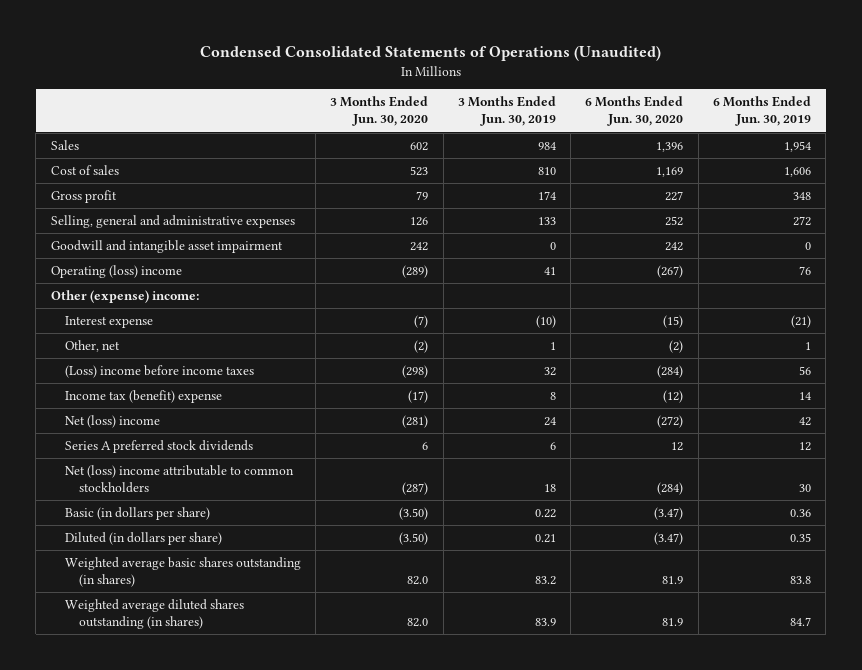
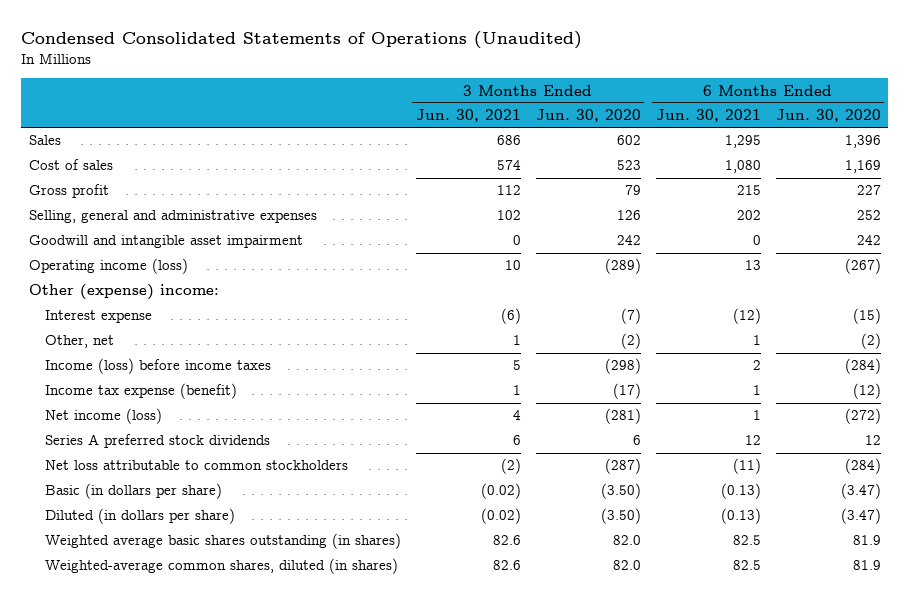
[457,96,556,127] 3 Months Ended Jun. 30, 2019 -> none
[712,96,811,127] 6 Months Ended Jun. 30, 2019 -> none
none -> [415,109,521,123] Jun. 30, 2021
none -> [655,109,761,123] Jun. 30, 2021
[50,264,182,278] Operating (loss) income -> [28,258,188,275] Operating income (loss)
[64,364,254,378] (Loss) income before income taxes -> [44,358,271,375] Income (loss) before income taxes
[64,389,222,403] Income tax (benefit) expense -> [44,383,237,400] Income tax expense (benefit)
[64,414,160,428] Net (loss) income -> [44,408,162,425] Net income (loss)
[64,464,294,494] Net (loss) income attributable to common stockholders -> [44,460,348,471] Net loss attributable to common stockholders
[64,598,244,630] Weighted average diluted shares outstanding (in shares) -> [44,558,398,575] Weighted-average common shares, diluted (in shares)

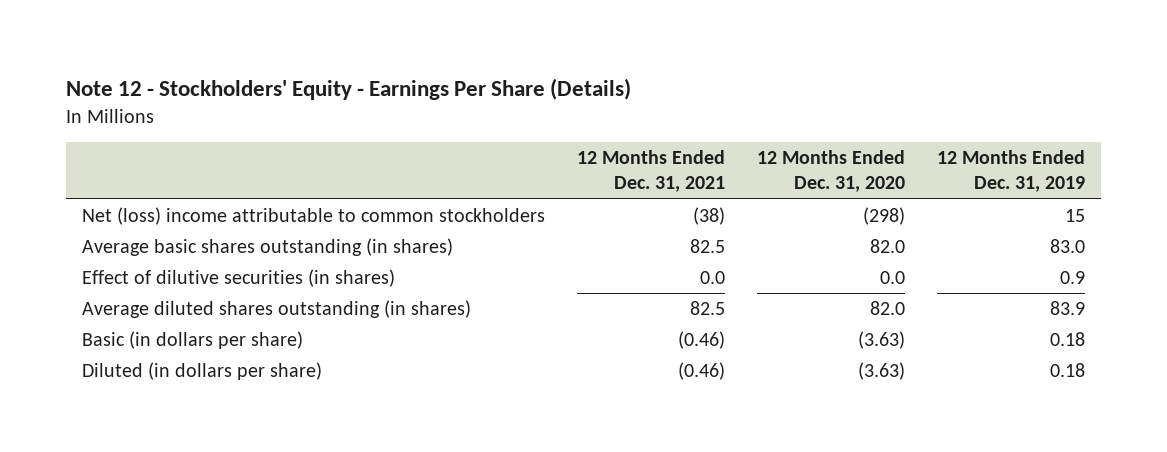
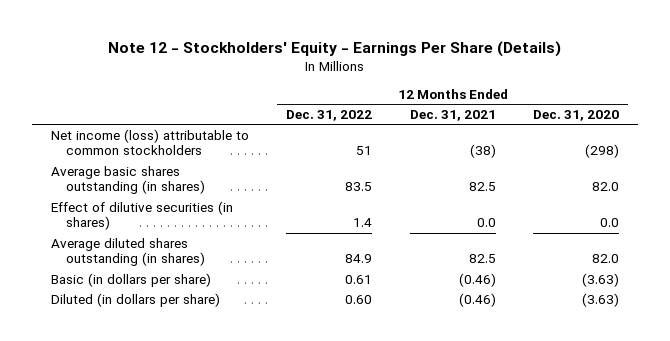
[937,150,1086,193] 12 Months Ended Dec. 31, 2019 -> none
none -> [286,109,373,121] Dec. 31, 2022
[82,206,546,225] Net (loss) income attributable to common stockholders -> [51,128,250,156] Net income (loss) attributable to common stockholders

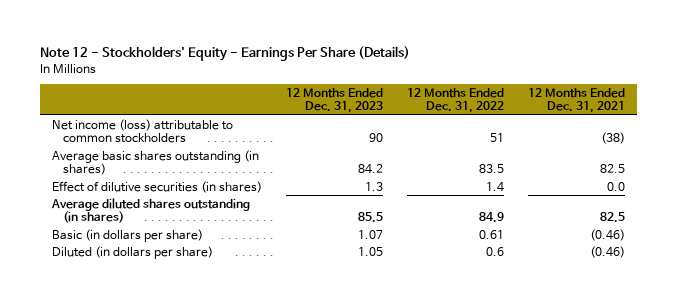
[533,109,620,121] Dec. 31, 2020 -> none
none -> [285,87,383,114] 12 Months Ended Dec. 31, 2023
[345,294,373,304] 0.60 -> [485,246,504,256] 0.6

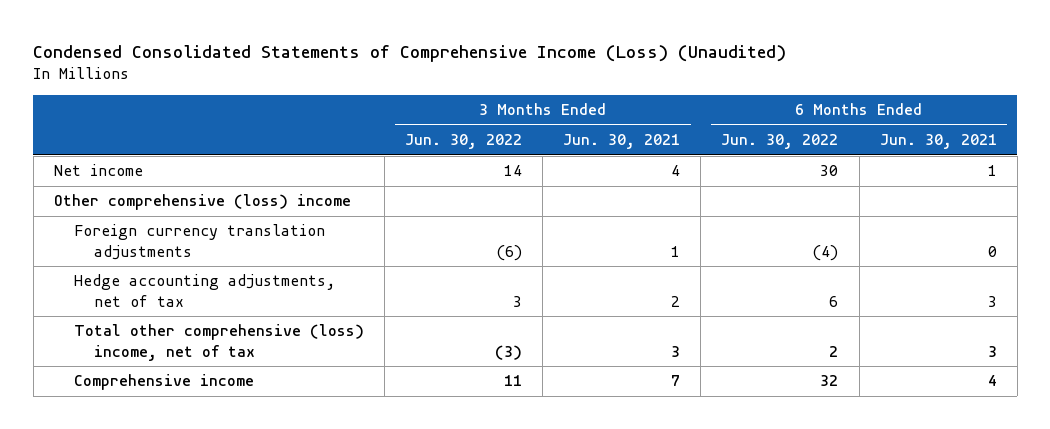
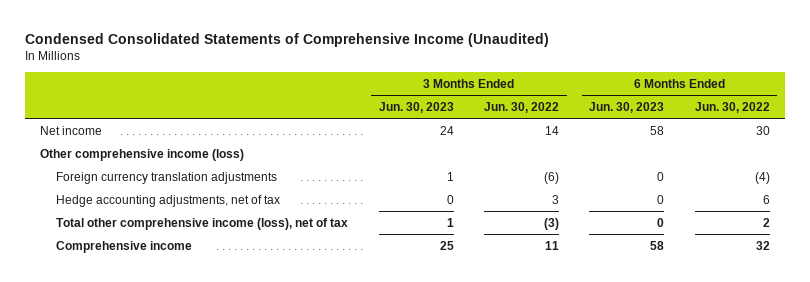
[33,44,787,62] Condensed Consolidated Statements of Comprehensive Income (Loss) (Unaudited) -> [24,32,549,47] Condensed Consolidated Statements of Comprehensive Income (Unaudited)
[563,134,681,150] Jun. 30, 2021 -> none
[879,134,997,150] Jun. 30, 2021 -> none
none -> [378,101,454,113] Jun. 30, 2023
none -> [589,101,665,113] Jun. 30, 2023
[53,194,351,211] Other comprehensive (loss) income -> [39,148,244,161] Other comprehensive income (loss)
[73,324,364,361] Total other comprehensive (loss) income, net of tax -> [56,217,349,230] Total other comprehensive income (loss), net of tax

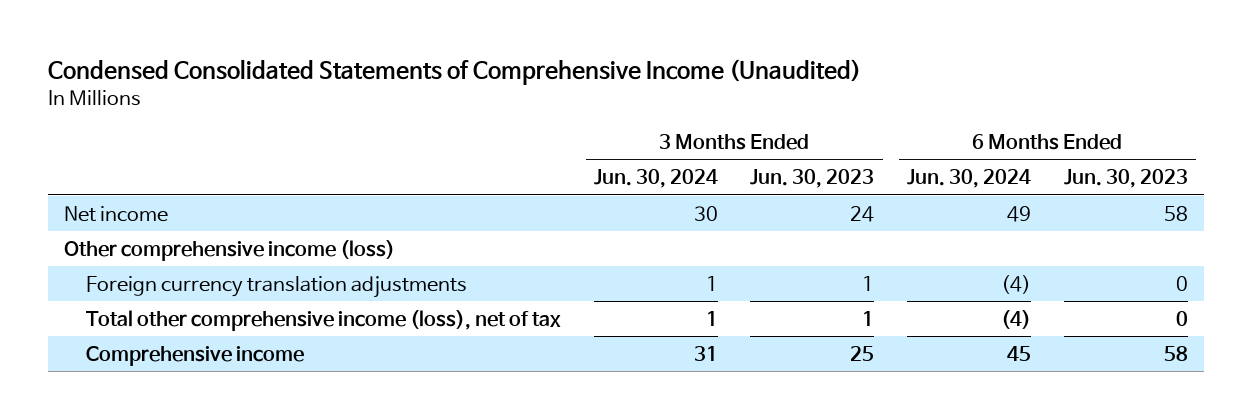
[483,101,559,113] Jun. 30, 2022 -> none
[694,101,770,113] Jun. 30, 2022 -> none
none -> [593,169,718,189] Jun. 30, 2024
none -> [906,169,1031,189] Jun. 30, 2024
[56,194,281,207] Hedge accounting adjustments, net of tax -> none

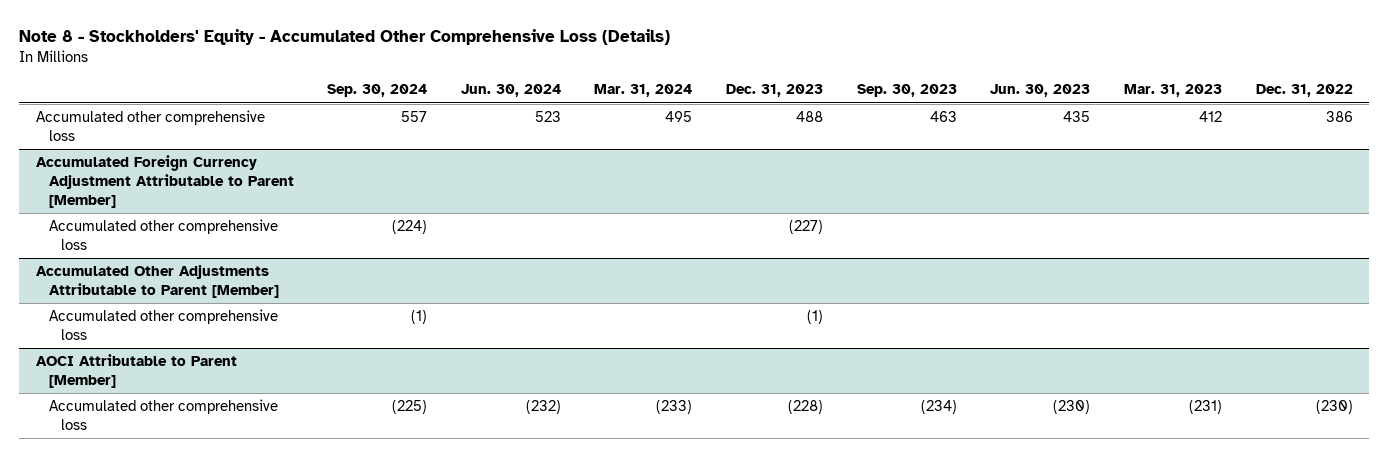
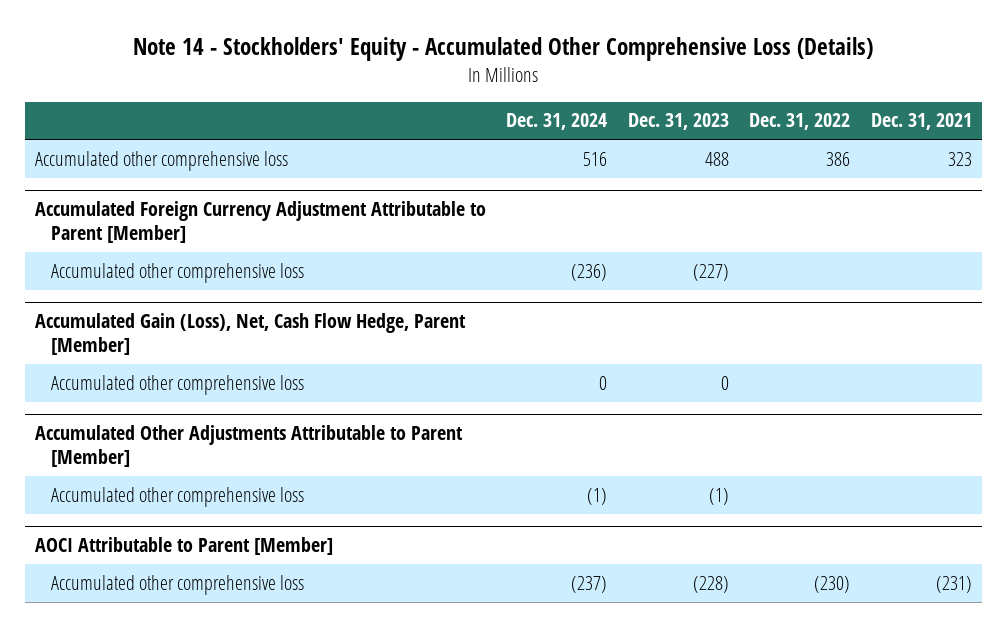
[19,28,671,45] Note 8 - Stockholders' Equity - Accumulated Other Comprehensive Loss (Details) -> [133,37,874,62] Note 14 - Stockholders' Equity - Accumulated Other Comprehensive Loss (Details)
[327,84,428,98] Sep. 30, 2024 -> none
[460,84,561,98] Jun. 30, 2024 -> none
[594,84,693,98] Mar. 31, 2024 -> none
[856,84,957,98] Sep. 30, 2023 -> none
[990,84,1091,98] Jun. 30, 2023 -> none
[1124,84,1223,98] Mar. 31, 2023 -> none
none -> [506,113,608,131] Dec. 31, 2024
none -> [870,113,972,131] Dec. 31, 2021
none -> [34,312,466,356] Accumulated Gain (Loss), Net, Cash Flow Hedge, Parent [Member]
none -> [51,374,305,395] Accumulated other comprehensive loss

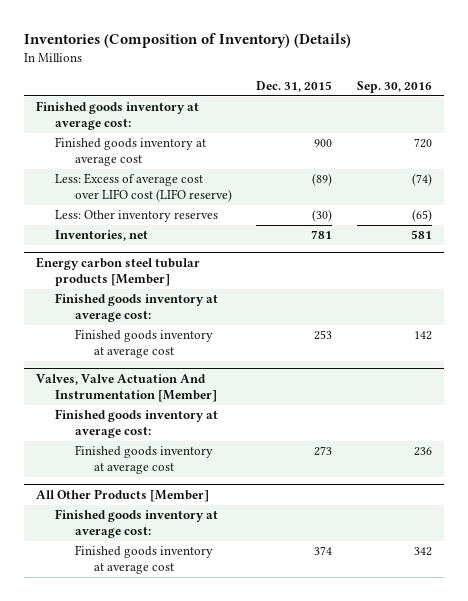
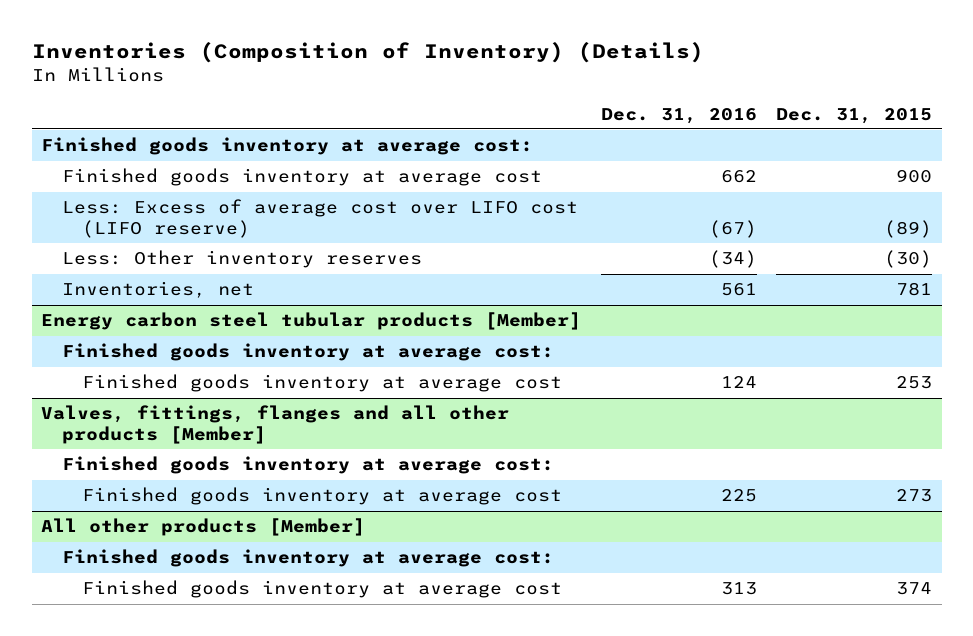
[357,80,433,93] Sep. 30, 2016 -> none
none -> [600,107,757,124] Dec. 31, 2016
[36,374,218,402] Valves, Valve Actuation And Instrumentation [Member] -> none
none -> [41,405,510,445] Valves, fittings, flanges and all other products [Member]
[36,489,210,503] All Other Products [Member] -> [41,518,366,537] All other products [Member]

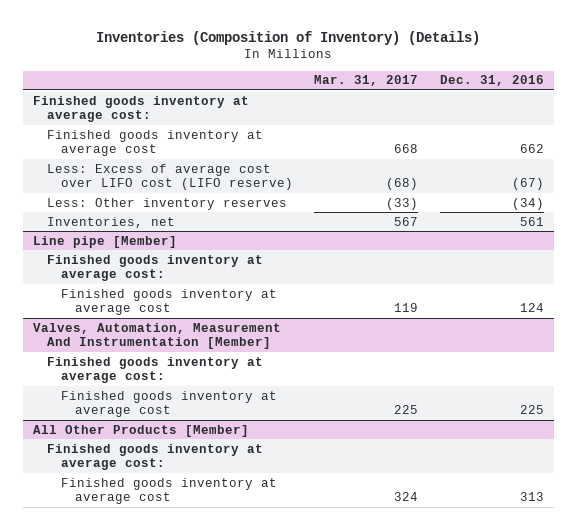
[776,107,933,124] Dec. 31, 2015 -> none
none -> [314,75,419,87] Mar. 31, 2017
[41,312,582,331] Energy carbon steel tubular products [Member] -> none
none -> [33,235,178,248] Line pipe [Member]
[41,405,510,445] Valves, fittings, flanges and all other products [Member] -> none
none -> [33,322,282,350] Valves, Automation, Measurement And Instrumentation [Member]
[41,518,366,537] All other products [Member] -> [33,424,250,437] All Other Products [Member]

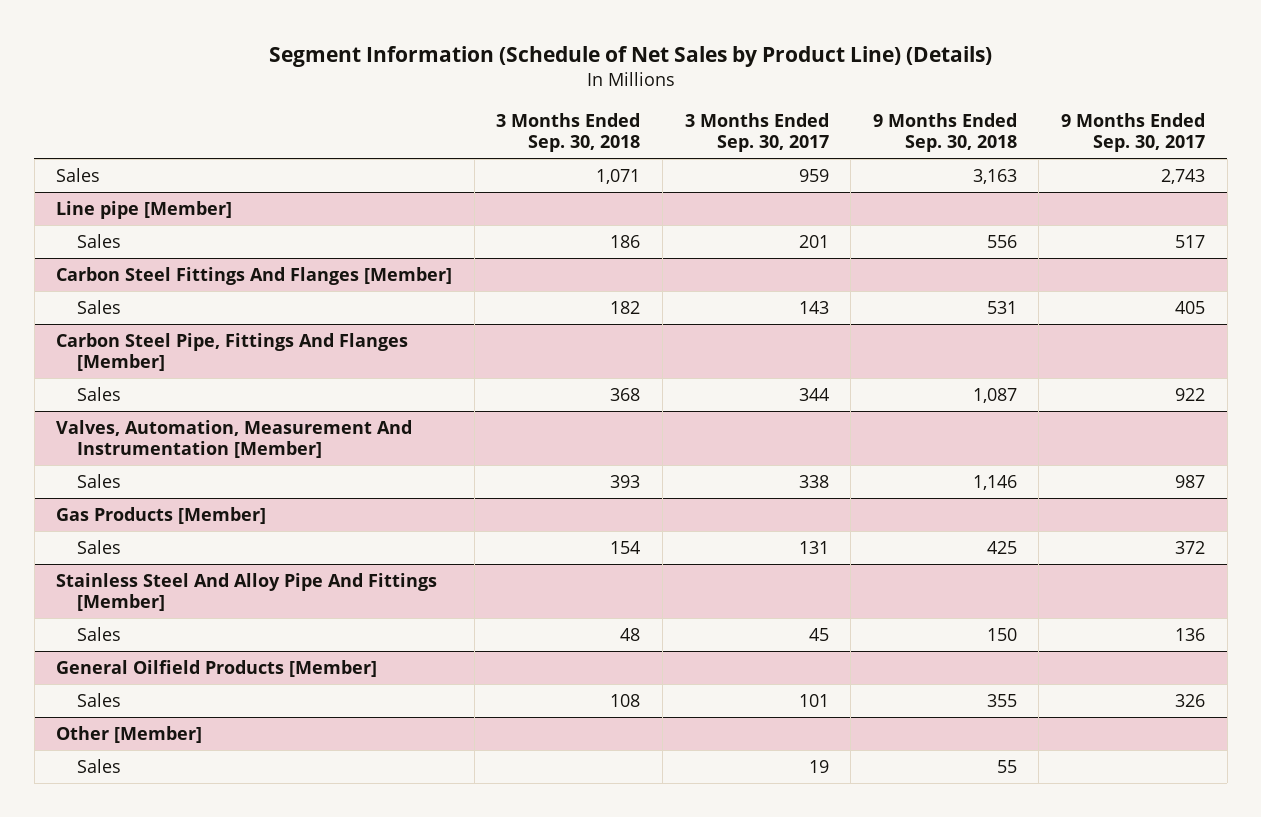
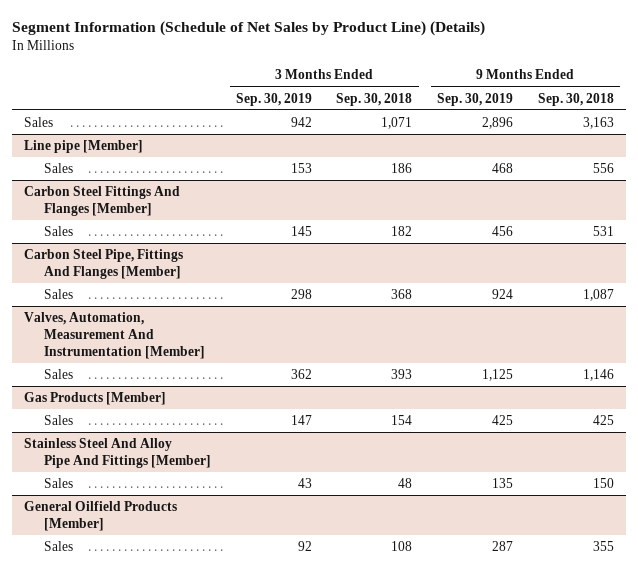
[684,112,829,152] 3 Months Ended Sep. 30, 2017 -> none
[1061,112,1206,152] 9 Months Ended Sep. 30, 2017 -> none
none -> [235,92,312,106] Sep. 30, 2019
none -> [437,92,514,106] Sep. 30, 2019
[56,725,203,743] Other [Member] -> none
[77,758,122,773] Sales -> none

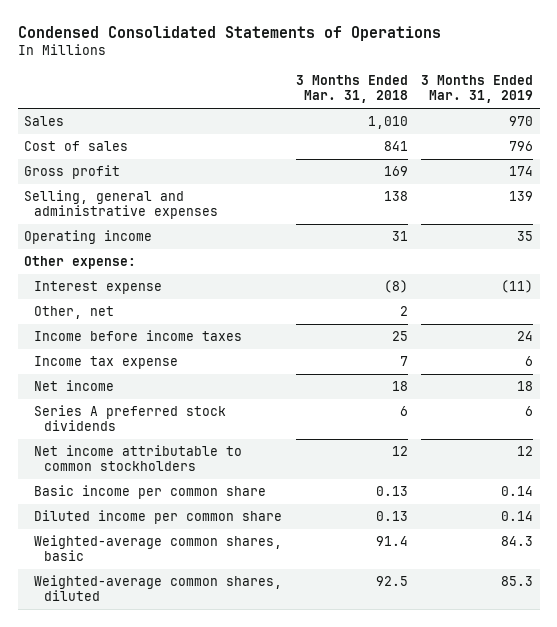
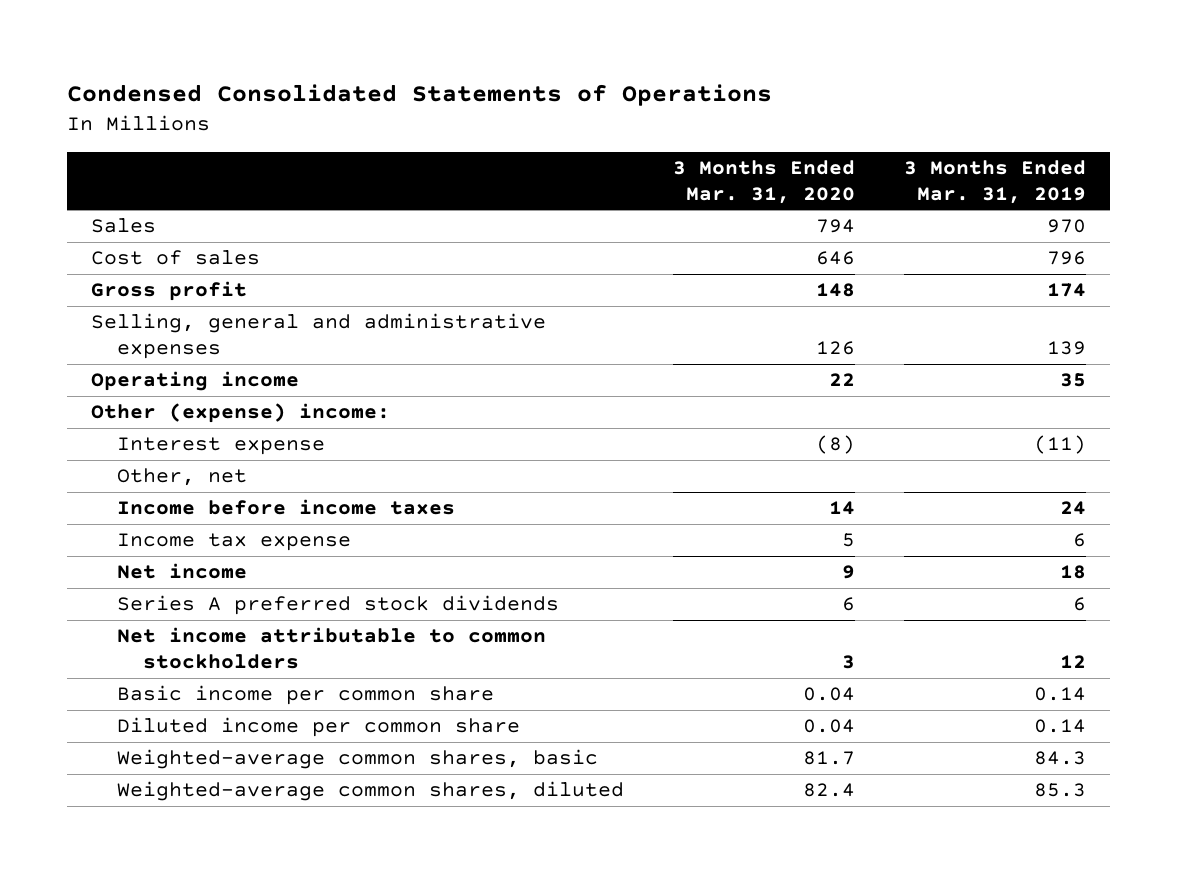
[295,75,408,104] 3 Months Ended Mar. 31, 2018 -> none
none -> [673,159,856,204] 3 Months Ended Mar. 31, 2020
[24,256,137,270] Other expense: -> [91,403,391,424] Other (expense) income:

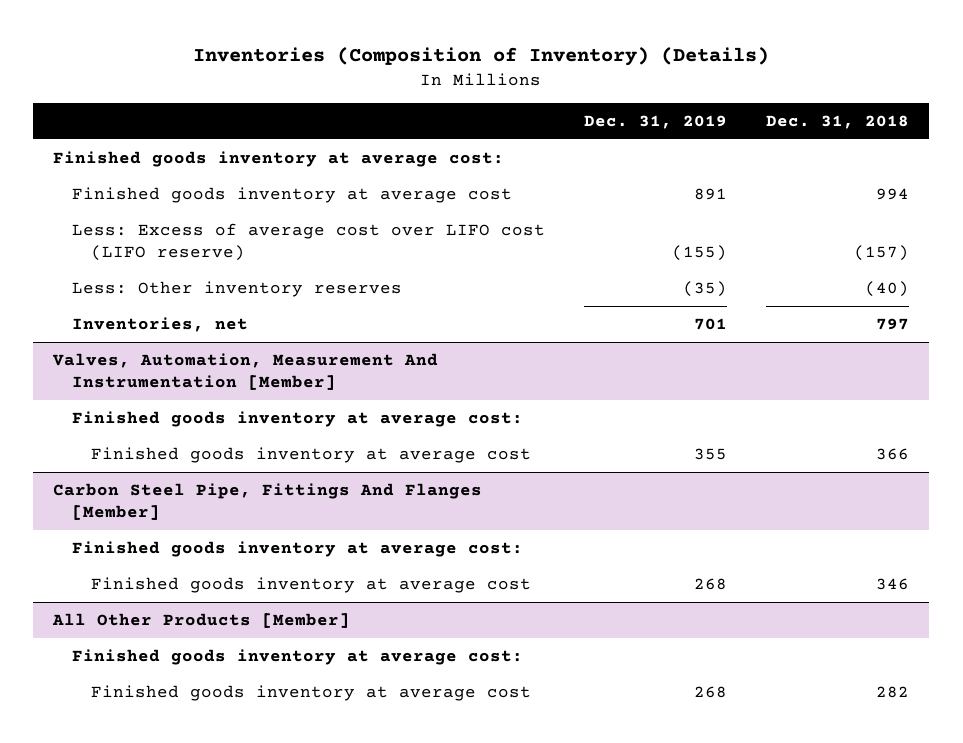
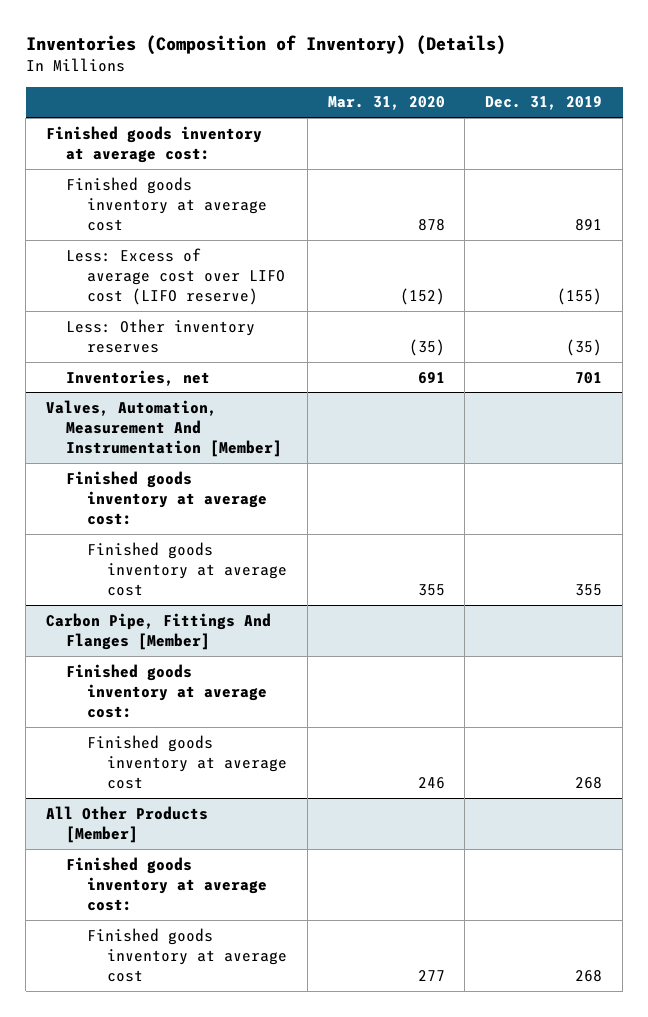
[766,114,910,129] Dec. 31, 2018 -> none
none -> [327,96,445,111] Mar. 31, 2020
[53,483,483,521] Carbon Steel Pipe, Fittings And Flanges [Member] -> [46,612,272,650] Carbon Pipe, Fittings And Flanges [Member]

